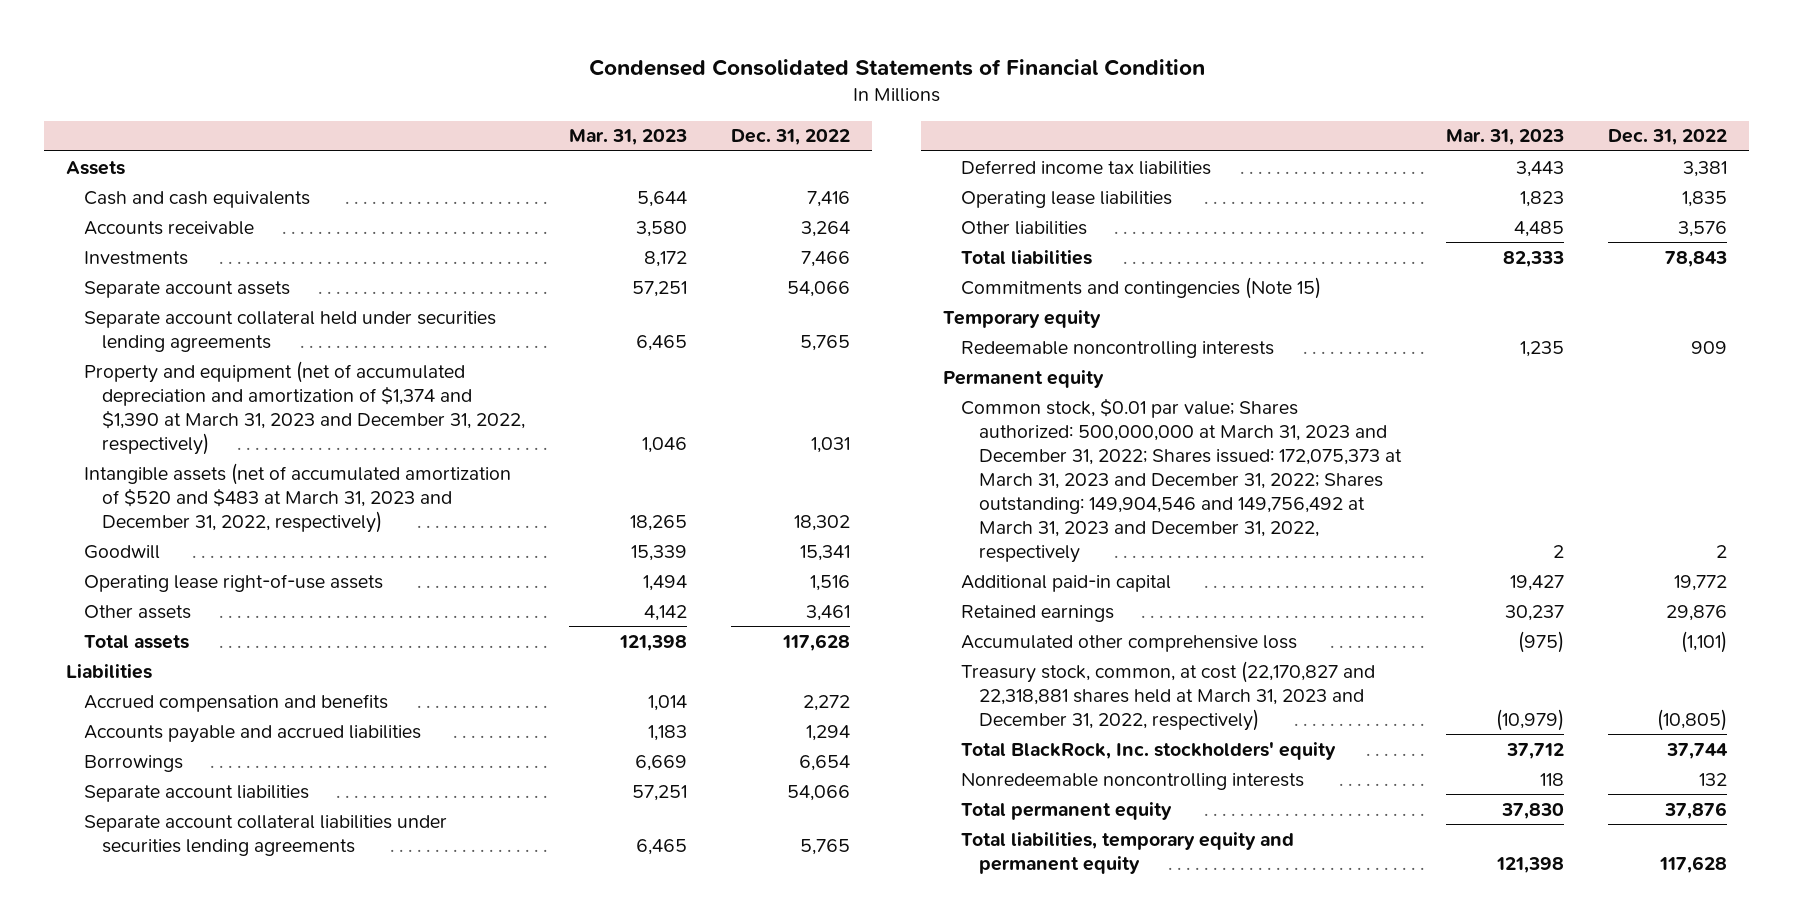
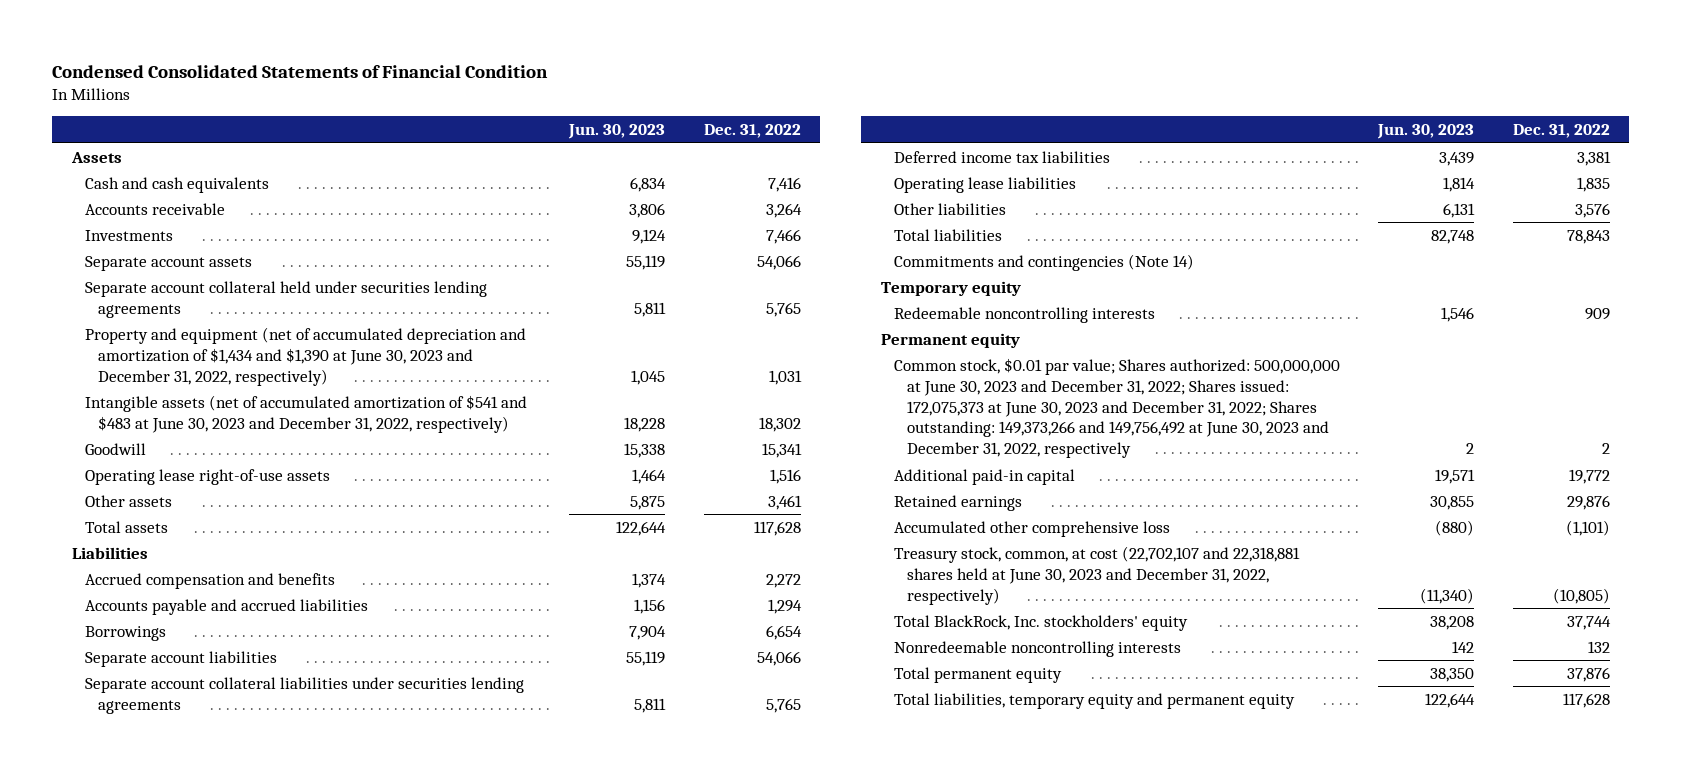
[569,129,688,146] Mar. 31, 2023 -> none
none -> [568,123,666,139] Jun. 30, 2023
[84,360,526,455] Property and equipment (net of accumulated depreciation and amortization of $1,374 and $1,390 at March 31, 2023 and December 31, 2022, respectively) -> [84,326,526,386] Property and equipment (net of accumulated depreciation and amortization of $1,434 and $1,390 at June 30, 2023 and December 31, 2022, respectively)
[84,462,512,533] Intangible assets (net of accumulated amortization of $520 and $483 at March 31, 2023 and December 31, 2022, respectively) -> [84,394,527,433] Intangible assets (net of accumulated amortization of $541 and $483 at June 30, 2023 and December 31, 2022, respectively)
[961,276,1322,299] Commitments and contingencies (Note 15) -> [893,253,1194,271] Commitments and contingencies (Note 14)
[961,397,1403,563] Common stock, $0.01 par value; Shares authorized: 500,000,000 at March 31, 2023 and December 31, 2022; Shares issued: 172,075,373 at March 31, 2023 and December 31, 2022; Shares outstanding: 149,904,546 and 149,756,492 at March 31, 2023 and December 31, 2022, respectively -> [893,357,1340,459] Common stock, $0.01 par value; Shares authorized: 500,000,000 at June 30, 2023 and December 31, 2022; Shares issued: 172,075,373 at June 30, 2023 and December 31, 2022; Shares outstanding: 149,373,266 and 149,756,492 at June 30, 2023 and December 31, 2022, respectively
[961,660,1376,731] Treasury stock, common, at cost (22,170,827 and 22,318,881 shares held at March 31, 2023 and December 31, 2022, respectively) -> [893,545,1300,605] Treasury stock, common, at cost (22,702,107 and 22,318,881 shares held at June 30, 2023 and December 31, 2022, respectively)

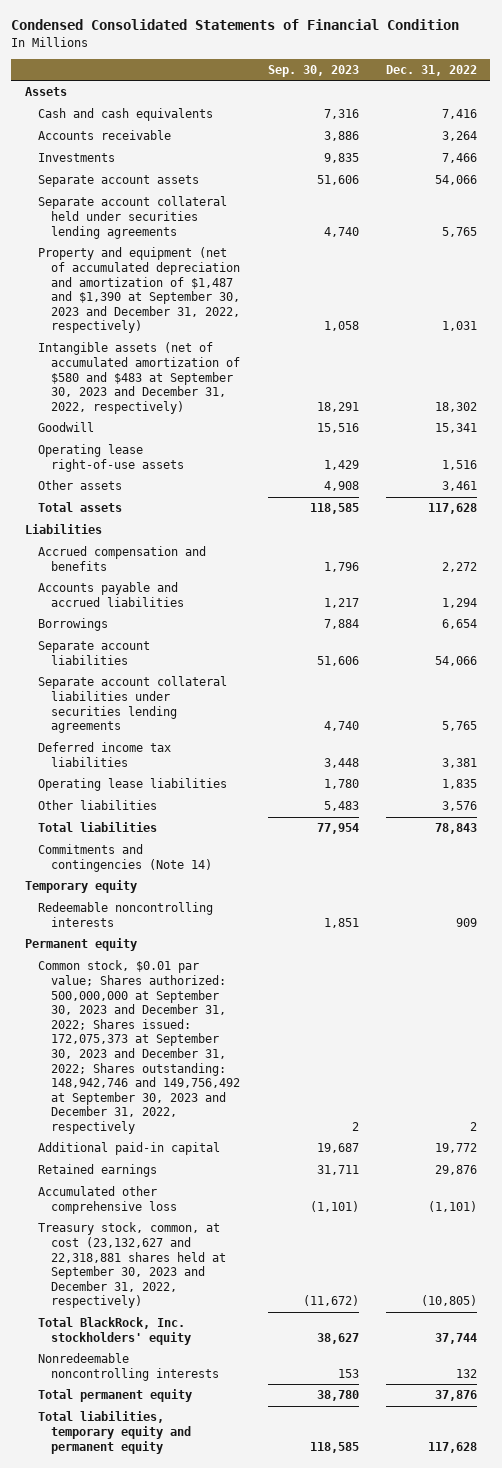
[568,123,666,139] Jun. 30, 2023 -> none
none -> [267,64,359,77] Sep. 30, 2023
[84,326,526,386] Property and equipment (net of accumulated depreciation and amortization of $1,434 and $1,390 at June 30, 2023 and December 31, 2022, respectively) -> [38,247,241,334] Property and equipment (net of accumulated depreciation and amortization of $1,487 and $1,390 at September 30, 2023 and December 31, 2022, respectively)
[84,394,527,433] Intangible assets (net of accumulated amortization of $541 and $483 at June 30, 2023 and December 31, 2022, respectively) -> [38,342,241,414] Intangible assets (net of accumulated amortization of $580 and $483 at September 30, 2023 and December 31, 2022, respectively)
[893,357,1340,459] Common stock, $0.01 par value; Shares authorized: 500,000,000 at June 30, 2023 and December 31, 2022; Shares issued: 172,075,373 at June 30, 2023 and December 31, 2022; Shares outstanding: 149,373,266 and 149,756,492 at June 30, 2023 and December 31, 2022, respectively -> [38,960,241,1134] Common stock, $0.01 par value; Shares authorized: 500,000,000 at September 30, 2023 and December 31, 2022; Shares issued: 172,075,373 at September 30, 2023 and December 31, 2022; Shares outstanding: 148,942,746 and 149,756,492 at September 30, 2023 and December 31, 2022, respectively
[893,545,1300,605] Treasury stock, common, at cost (22,702,107 and 22,318,881 shares held at June 30, 2023 and December 31, 2022, respectively) -> [38,1222,227,1309] Treasury stock, common, at cost (23,132,627 and 22,318,881 shares held at September 30, 2023 and December 31, 2022, respectively)

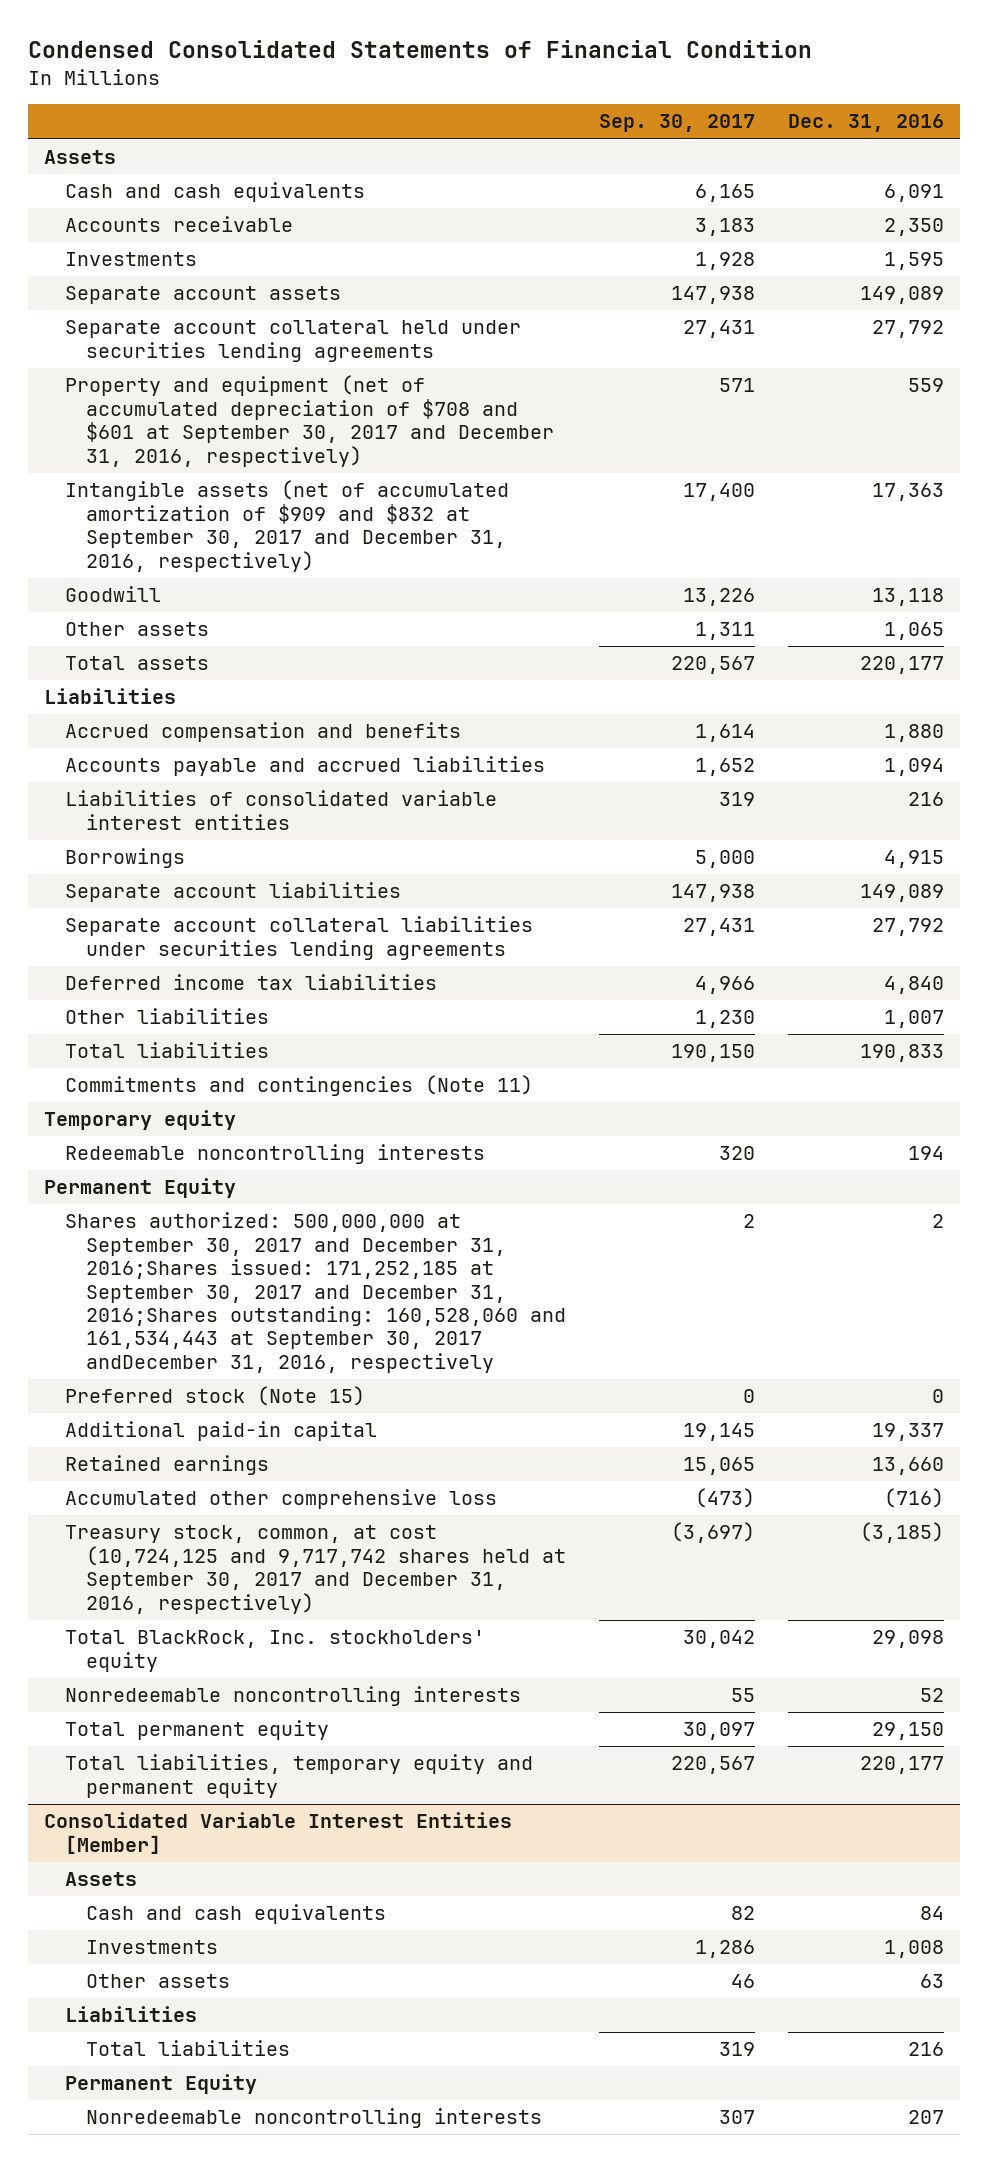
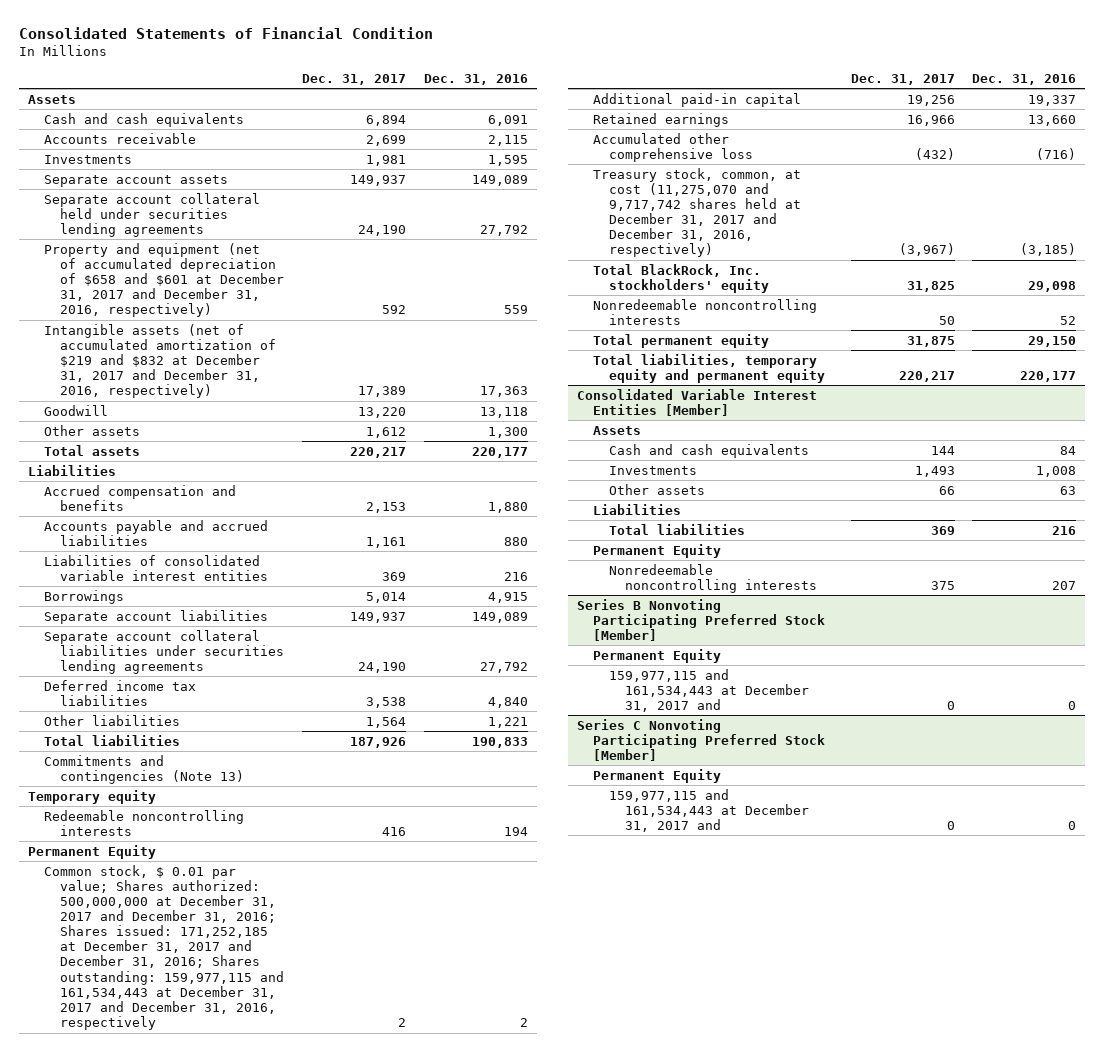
[28,40,813,59] Condensed Consolidated Statements of Financial Condition -> [19,26,434,39] Consolidated Statements of Financial Condition
[598,114,755,133] Sep. 30, 2017 -> none
none -> [302,73,407,85] Dec. 31, 2017
[883,218,944,237] 2,350 -> [487,134,528,146] 2,115
[65,375,555,467] Property and equipment (net of accumulated depreciation of $708 and $601 at September 30, 2017 and December 31, 2016, respectively) -> [44,242,285,318] Property and equipment (net of accumulated depreciation of $658 and $601 at December 31, 2017 and December 31, 2016, respectively)
[65,480,510,572] Intangible assets (net of accumulated amortization of $909 and $832 at September 30, 2017 and December 31, 2016, respectively) -> [44,323,277,399] Intangible assets (net of accumulated amortization of $219 and $832 at December 31, 2017 and December 31, 2016, respectively)
[883,622,944,641] 1,065 -> [487,426,528,438] 1,300
[883,758,944,777] 1,094 -> [503,536,528,546] 880
[883,1010,944,1029] 1,007 -> [487,716,528,728] 1,221
[65,1075,534,1097] Commitments and contingencies (Note 11) -> [44,754,245,784] Commitments and contingencies (Note 13)
[65,1386,366,1407] Preferred stock (Note 15) -> none
[65,1212,567,1373] Shares authorized: 500,000,000 at September 30, 2017 and December 31, 2016;Shares issued: 171,252,185 at September 30, 2017 and December 31, 2016;Shares outstanding: 160,528,060 and 161,534,443 at September 30, 2017 andDecember 31, 2016, respectively -> [44,864,285,1031] Common stock, $ 0.01 par value; Shares authorized: 500,000,000 at December 31, 2017 and December 31, 2016; Shares issued: 171,252,185 at December 31, 2017 and December 31, 2016; Shares outstanding: 159,977,115 and 161,534,443 at December 31, 2017 and December 31, 2016, respectively
[65,1525,567,1614] Treasury stock, common, at cost (10,724,125 and 9,717,742 shares held at September 30, 2017 and December 31, 2016, respectively) -> [592,167,802,258] Treasury stock, common, at cost (11,275,070 and 9,717,742 shares held at December 31, 2017 and December 31, 2016, respectively)
none -> [576,598,825,641] Series B Nonvoting Participating Preferred Stock [Member]
none -> [592,648,721,663] Permanent Equity
none -> [609,668,810,712] 159,977,115 and 161,534,443 at December 31, 2017 and
none -> [576,718,825,761] Series C Nonvoting Participating Preferred Stock [Member]
none -> [592,768,721,783] Permanent Equity
none -> [609,788,810,832] 159,977,115 and 161,534,443 at December 31, 2017 and

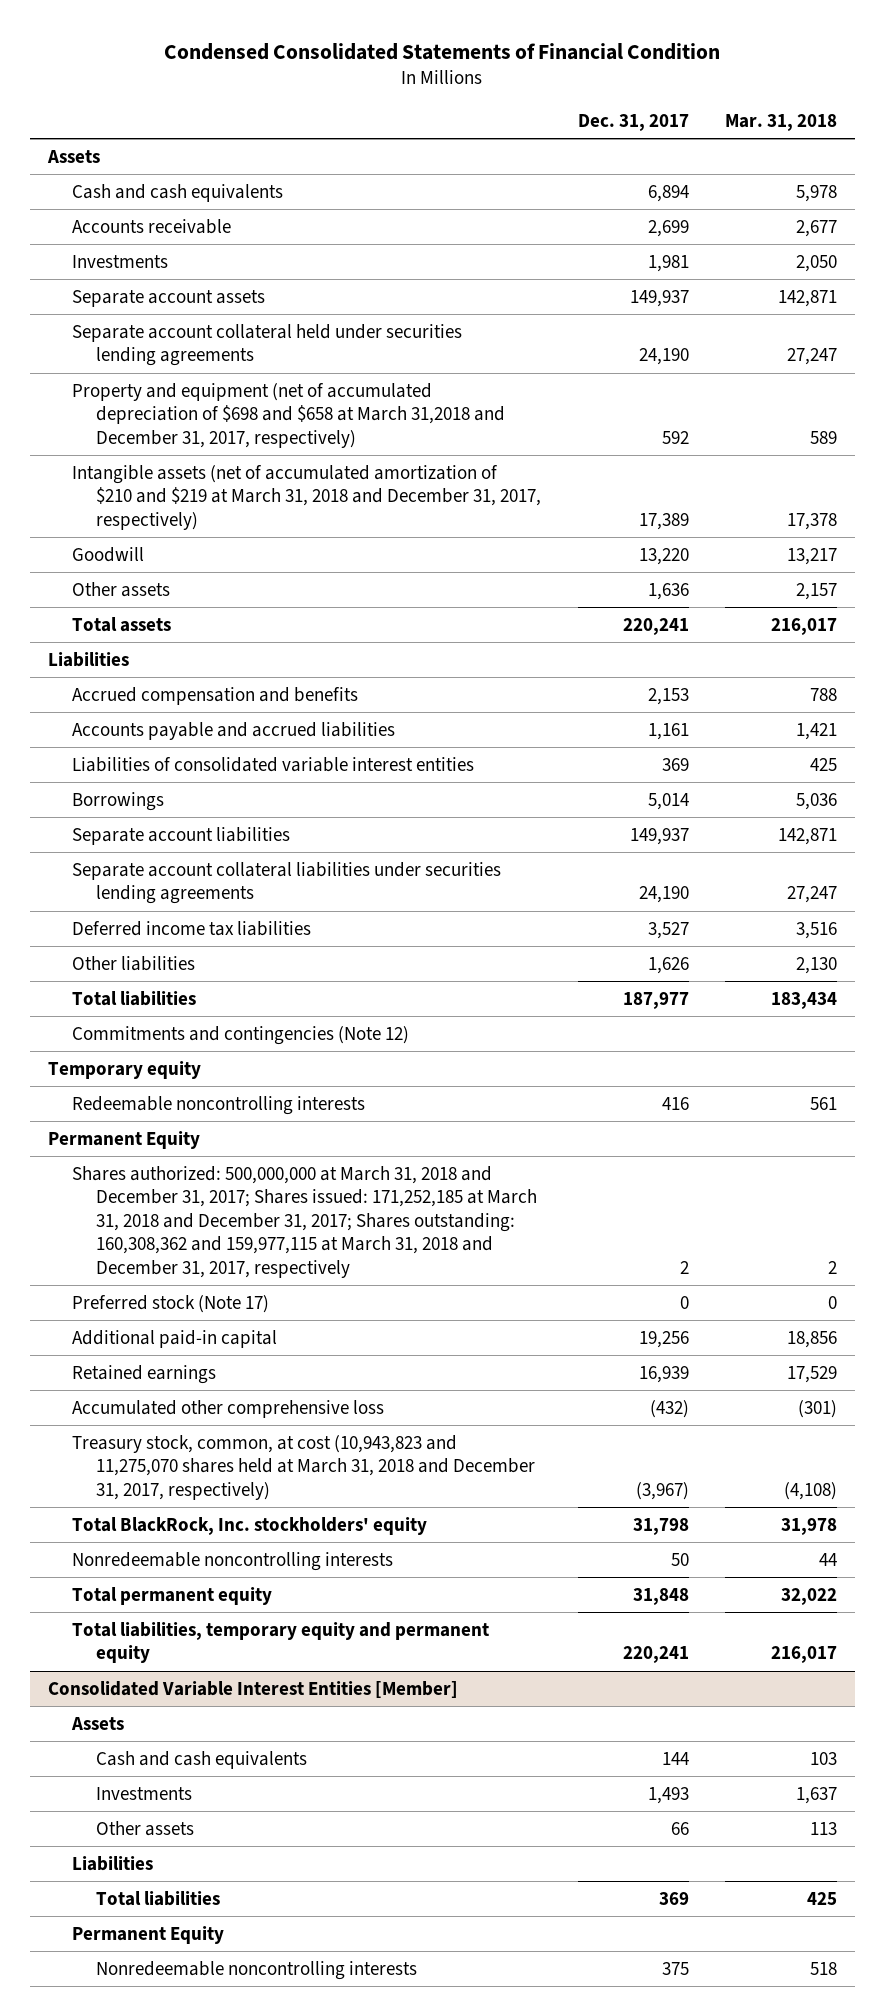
[19,26,434,39] Consolidated Statements of Financial Condition -> [164,42,721,60] Condensed Consolidated Statements of Financial Condition
[423,73,528,85] Dec. 31, 2016 -> none
none -> [725,113,838,131] Mar. 31, 2018
[44,242,285,318] Property and equipment (net of accumulated depreciation of $658 and $601 at December 31, 2017 and December 31, 2016, respectively) -> [72,382,506,448] Property and equipment (net of accumulated depreciation of $698 and $658 at March 31,2018 and December 31, 2017, respectively)
[44,323,277,399] Intangible assets (net of accumulated amortization of $219 and $832 at December 31, 2017 and December 31, 2016, respectively) -> [72,464,542,530] Intangible assets (net of accumulated amortization of $210 and $219 at March 31, 2018 and December 31, 2017, respectively)
[366,426,407,438] 1,612 -> [647,582,689,600] 1,636
[350,446,407,458] 220,217 -> [622,617,689,635] 220,241
[366,696,407,708] 3,538 -> [647,921,689,939] 3,527
[366,716,407,728] 1,564 -> [647,956,689,974] 1,626
[350,736,407,748] 187,926 -> [622,991,689,1009] 187,977
[44,754,245,784] Commitments and contingencies (Note 13) -> [72,1025,410,1045] Commitments and contingencies (Note 12)
[44,864,285,1031] Common stock, $ 0.01 par value; Shares authorized: 500,000,000 at December 31, 2017 and December 31, 2016; Shares issued: 171,252,185 at December 31, 2017 and December 31, 2016; Shares outstanding: 159,977,115 and 161,534,443 at December 31, 2017 and December 31, 2016, respectively -> [72,1165,538,1278] Shares authorized: 500,000,000 at March 31, 2018 and December 31, 2017; Shares issued: 171,252,185 at March 31, 2018 and December 31, 2017; Shares outstanding: 160,308,362 and 159,977,115 at March 31, 2018 and December 31, 2017, respectively
none -> [72,1294,270,1313] Preferred stock (Note 17)
[906,114,955,126] 16,966 -> [638,1365,689,1383] 16,939
[592,167,802,258] Treasury stock, common, at cost (11,275,070 and 9,717,742 shares held at December 31, 2017 and December 31, 2016, respectively) -> [72,1434,536,1500] Treasury stock, common, at cost (10,943,823 and 11,275,070 shares held at March 31, 2018 and December 31, 2017, respectively)
[906,280,955,292] 31,825 -> [632,1517,689,1535] 31,798
[906,335,955,347] 31,875 -> [632,1587,689,1605] 31,848
[898,370,955,382] 220,217 -> [622,1646,689,1664] 220,241
[576,598,825,641] Series B Nonvoting Participating Preferred Stock [Member] -> none
[592,648,721,663] Permanent Equity -> none
[609,668,810,712] 159,977,115 and 161,534,443 at December 31, 2017 and -> none
[576,718,825,761] Series C Nonvoting Participating Preferred Stock [Member] -> none
[592,768,721,783] Permanent Equity -> none
[609,788,810,832] 159,977,115 and 161,534,443 at December 31, 2017 and -> none

